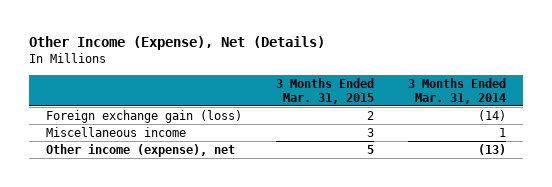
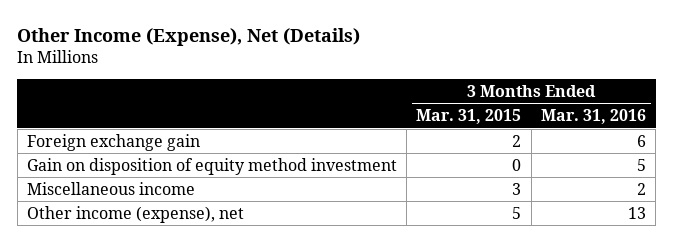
[407,77,506,104] 3 Months Ended Mar. 31, 2014 -> none
none -> [540,109,646,125] Mar. 31, 2016
[45,109,242,123] Foreign exchange gain (loss) -> [27,133,201,151] Foreign exchange gain
none -> [27,157,398,175] Gain on disposition of equity method investment

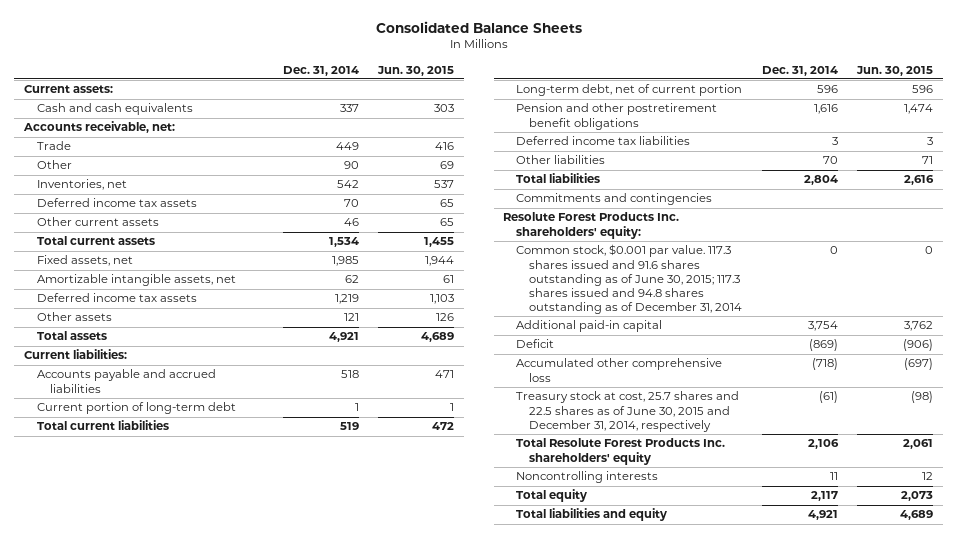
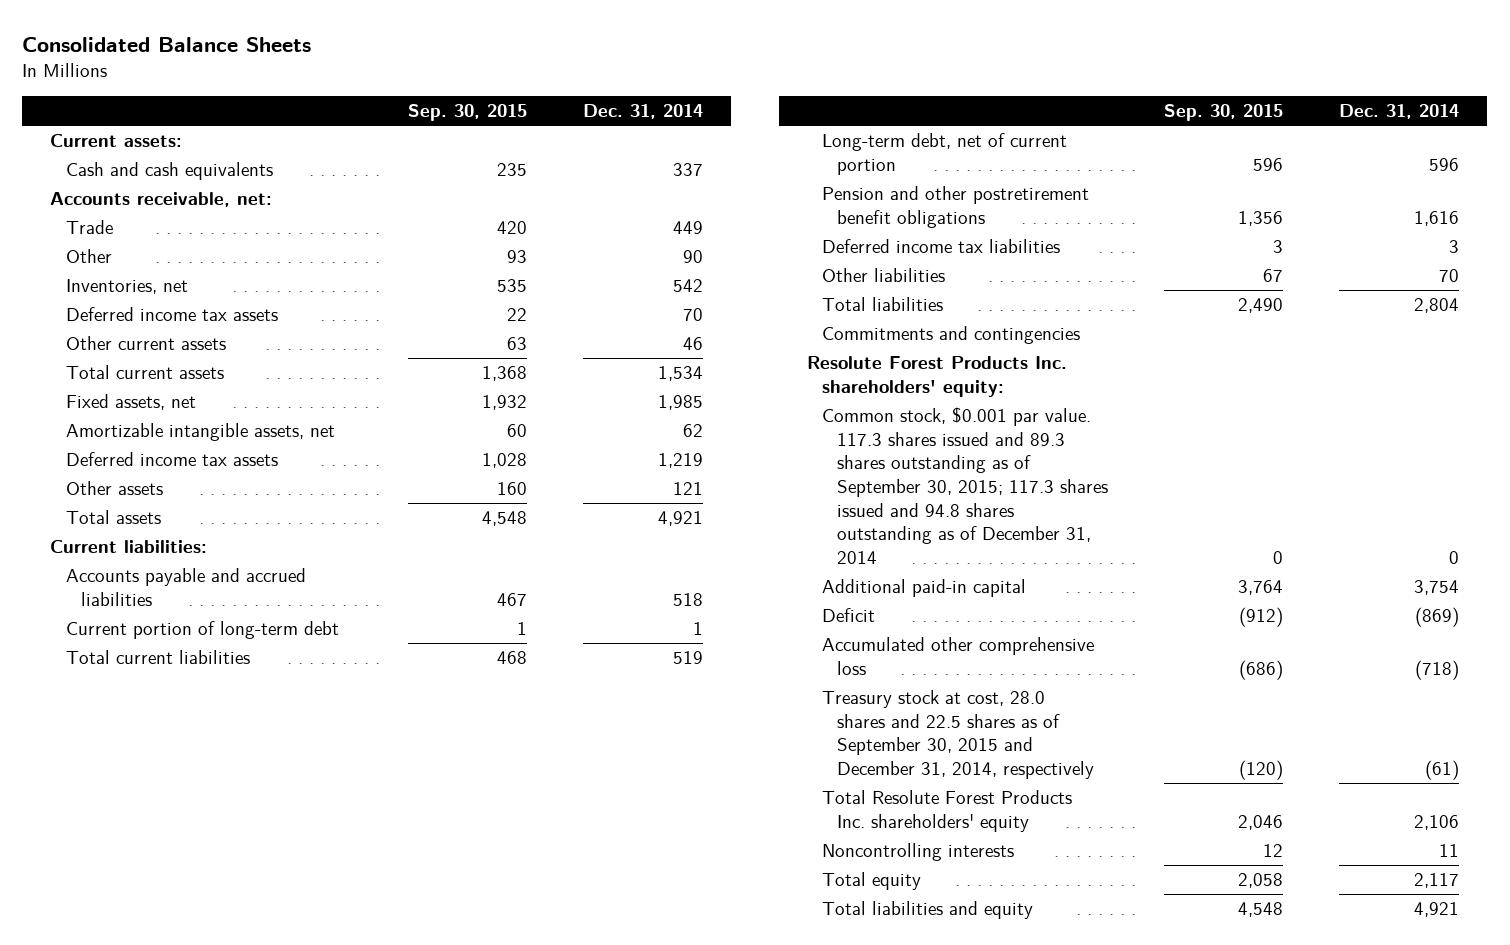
[377,65,455,76] Jun. 30, 2015 -> none
none -> [407,104,527,122] Sep. 30, 2015
[516,244,742,315] Common stock, $0.001 par value. 117.3 shares issued and 91.6 shares outstanding as of June 30, 2015; 117.3 shares issued and 94.8 shares outstanding as of December 31, 2014 -> [821,407,1109,565] Common stock, $0.001 par value. 117.3 shares issued and 89.3 shares outstanding as of September 30, 2015; 117.3 shares issued and 94.8 shares outstanding as of December 31, 2014
[516,391,740,432] Treasury stock at cost, 25.7 shares and 22.5 shares as of June 30, 2015 and December 31, 2014, respectively -> [821,690,1095,780] Treasury stock at cost, 28.0 shares and 22.5 shares as of September 30, 2015 and December 31, 2014, respectively

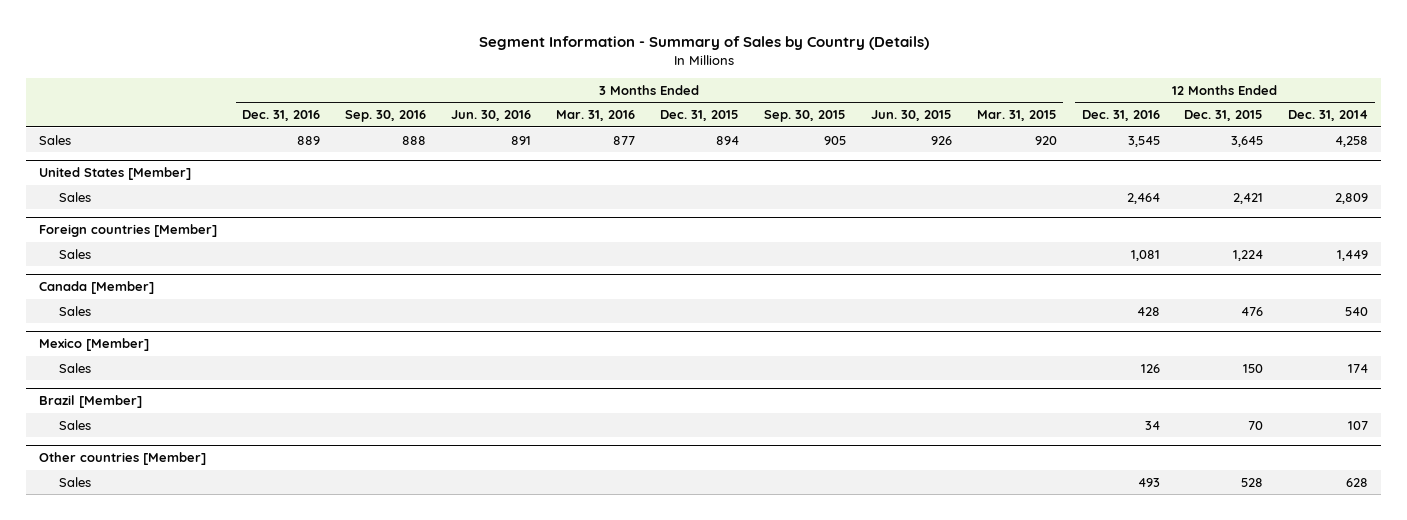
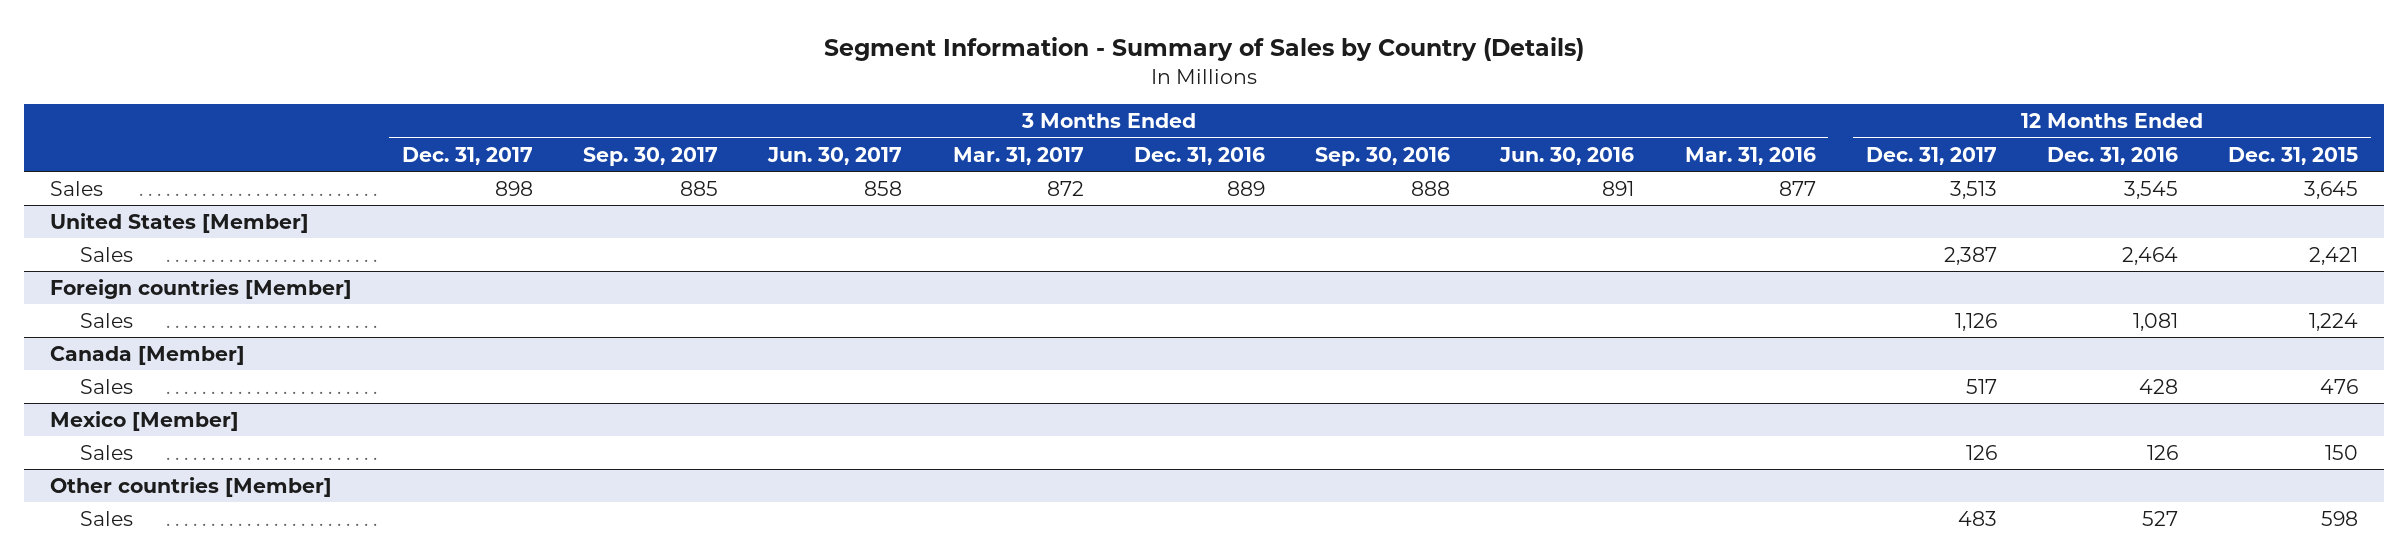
[659,110,739,122] Dec. 31, 2015 -> none
[763,110,846,123] Sep. 30, 2015 -> none
[870,110,952,122] Jun. 30, 2015 -> none
[976,110,1057,122] Mar. 31, 2015 -> none
[1288,110,1369,122] Dec. 31, 2014 -> none
none -> [401,146,533,165] Dec. 31, 2017
none -> [583,146,719,166] Sep. 30, 2017
none -> [767,146,903,165] Jun. 30, 2017
none -> [952,146,1084,165] Mar. 31, 2017
none -> [1865,146,1997,165] Dec. 31, 2017
[38,395,142,409] Brazil [Member] -> none
[59,419,92,430] Sales -> none
[1137,477,1160,487] 493 -> [2142,510,2179,526] 527
[1241,477,1264,487] 528 -> [2321,510,2359,526] 598

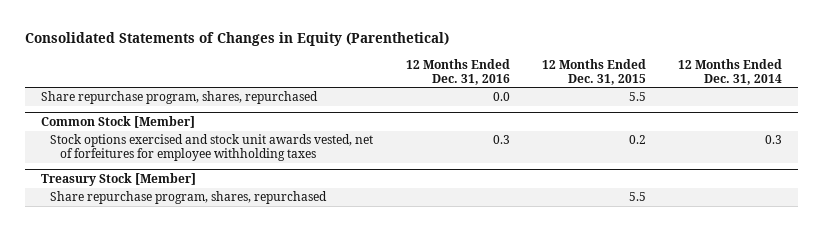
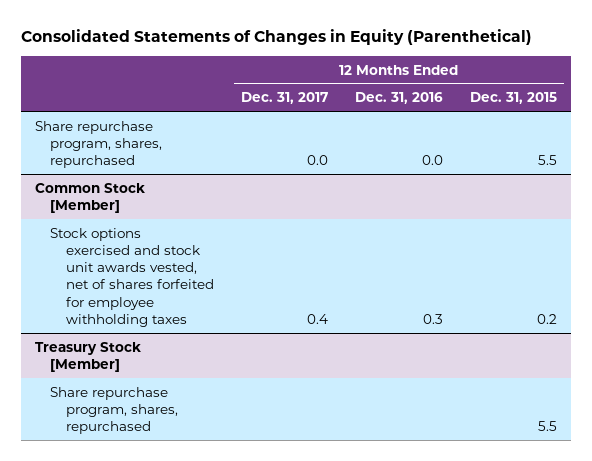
[678,58,783,85] 12 Months Ended Dec. 31, 2014 -> none
none -> [241,92,329,105] Dec. 31, 2017
[50,134,374,162] Stock options exercised and stock unit awards vested, net of forfeitures for employee withholding taxes -> [50,227,215,327] Stock options exercised and stock unit awards vested, net of shares forfeited for employee withholding taxes

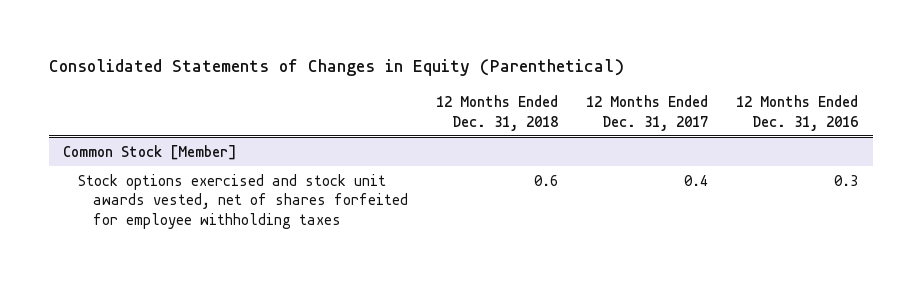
[470,92,558,105] Dec. 31, 2015 -> none
none -> [436,94,559,131] 12 Months Ended Dec. 31, 2018
[34,120,163,169] Share repurchase program, shares, repurchased -> none
[34,341,141,372] Treasury Stock [Member] -> none
[50,386,179,435] Share repurchase program, shares, repurchased -> none

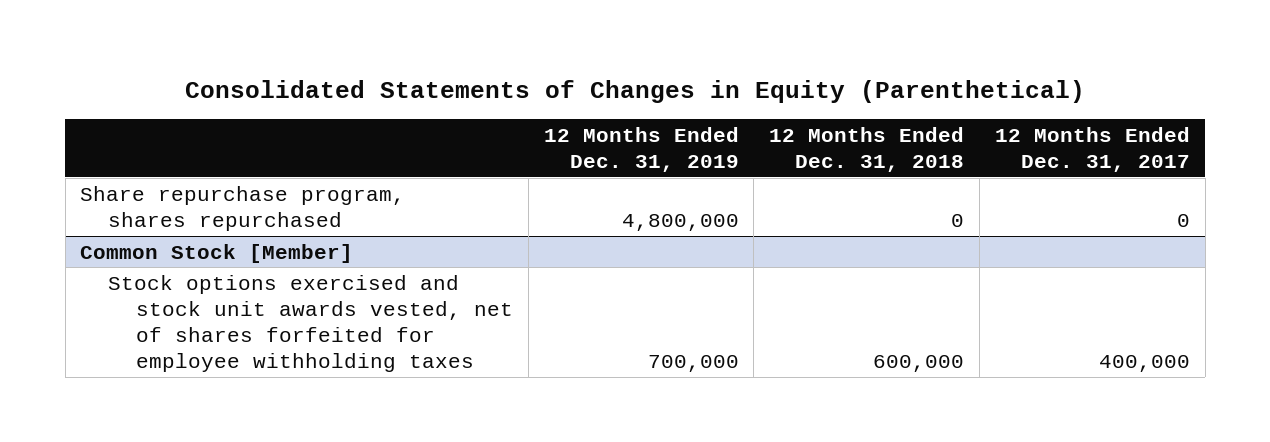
[736,94,859,131] 12 Months Ended Dec. 31, 2016 -> none
none -> [543,127,739,173] 12 Months Ended Dec. 31, 2019
none -> [80,185,406,231] Share repurchase program, shares repurchased
[534,174,559,186] 0.6 -> [873,355,965,373] 600,000
[684,174,709,186] 0.4 -> [1098,355,1190,373] 400,000

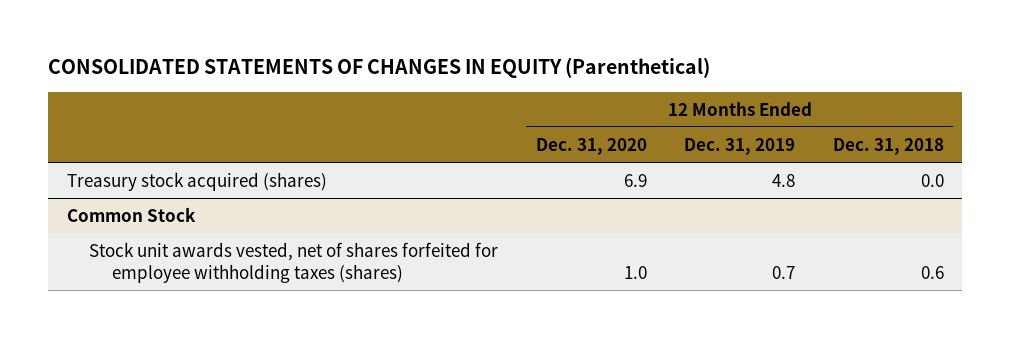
[185,80,1086,104] Consolidated Statements of Changes in Equity (Parenthetical) -> [47,57,710,79] CONSOLIDATED STATEMENTS OF CHANGES IN EQUITY (Parenthetical)
[994,127,1190,173] 12 Months Ended Dec. 31, 2017 -> none
none -> [535,137,647,155] Dec. 31, 2020
[80,185,406,231] Share repurchase program, shares repurchased -> none
none -> [66,171,327,191] Treasury stock acquired (shares)
[80,243,354,263] Common Stock [Member] -> [66,206,196,222] Common Stock
[108,274,514,373] Stock options exercised and stock unit awards vested, net of shares forfeited for employee withholding taxes -> [89,241,499,283] Stock unit awards vested, net of shares forfeited for employee withholding taxes (shares)
[647,355,739,373] 700,000 -> [772,265,796,279] 0.7
[873,355,965,373] 600,000 -> [920,265,944,279] 0.6

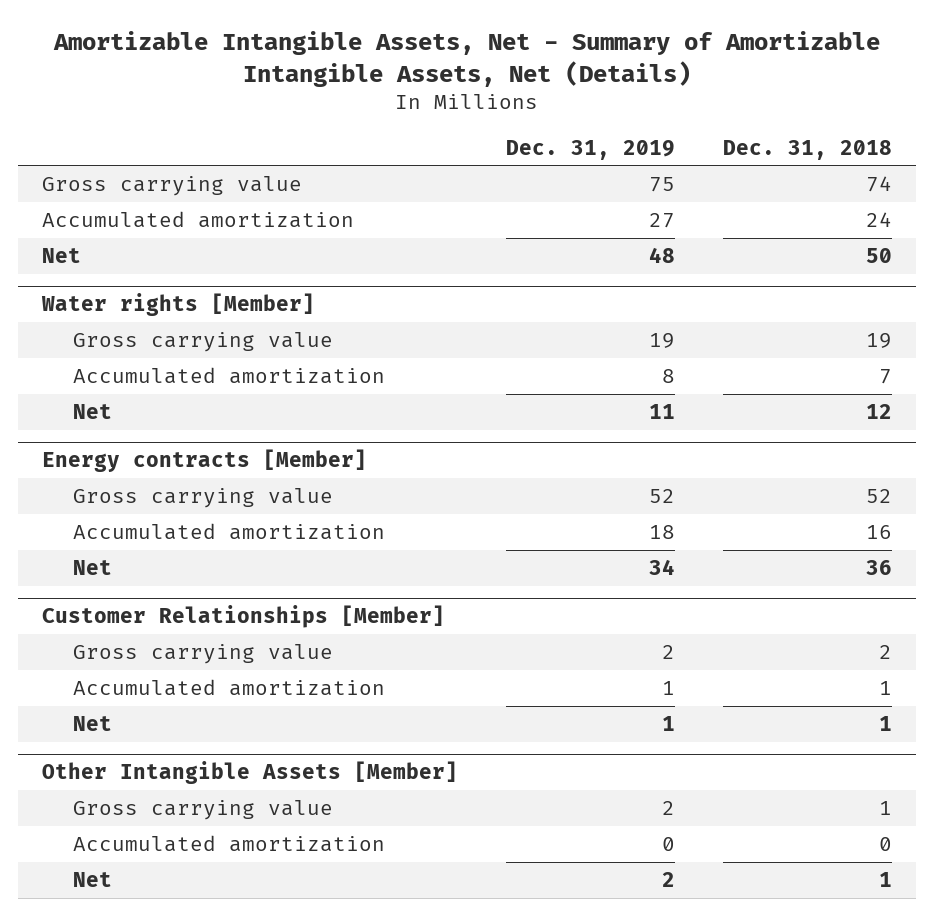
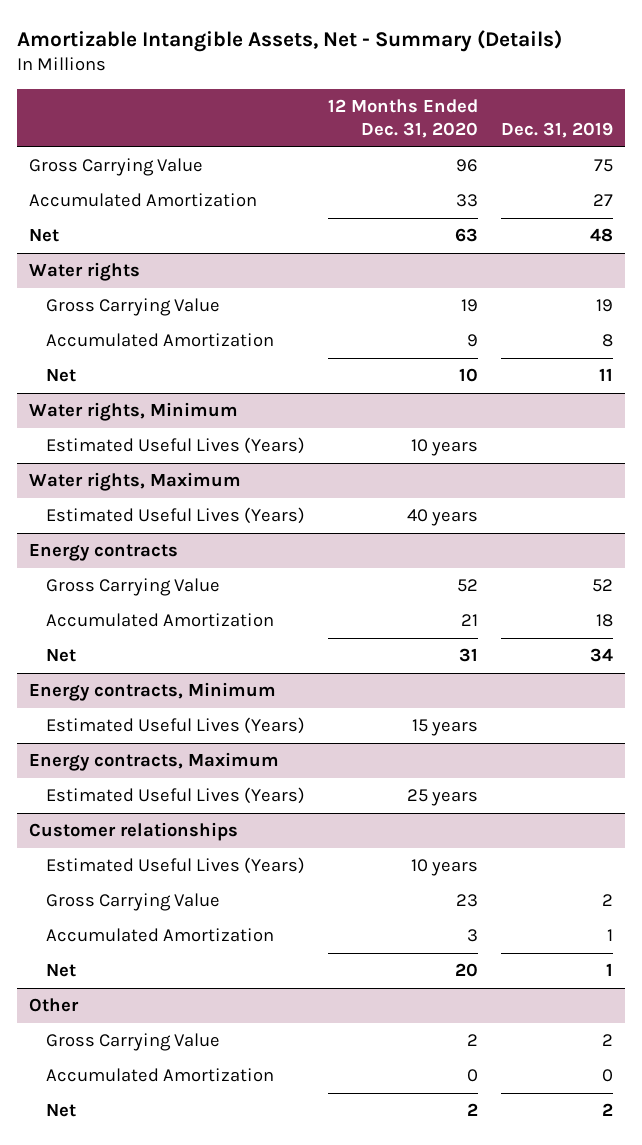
[53,30,881,87] Amortizable Intangible Assets, Net - Summary of Amortizable Intangible Assets, Net (Details) -> [17,29,563,52] Amortizable Intangible Assets, Net - Summary (Details)
[723,139,893,160] Dec. 31, 2018 -> none
none -> [327,99,478,138] 12 Months Ended Dec. 31, 2020
[41,176,302,197] Gross carrying value -> [28,158,203,177] Gross Carrying Value
[41,211,354,229] Accumulated amortization -> [28,193,257,208] Accumulated Amortization
[40,293,315,317] Water rights [Member] -> [28,262,140,282] Water rights
[72,332,333,353] Gross carrying value -> [45,298,220,317] Gross Carrying Value
[72,367,385,385] Accumulated amortization -> [45,333,274,348] Accumulated Amortization
none -> [28,402,238,422] Water rights, Minimum
none -> [45,437,305,455] Estimated Useful Lives (Years)
none -> [28,472,241,492] Water rights, Maximum
none -> [45,507,305,525] Estimated Useful Lives (Years)
[41,449,367,473] Energy contracts [Member] -> [28,544,178,562] Energy contracts
[72,488,333,509] Gross carrying value -> [45,578,220,597] Gross Carrying Value
[72,523,385,541] Accumulated amortization -> [45,613,274,628] Accumulated Amortization
none -> [28,682,276,702] Energy contracts, Minimum
none -> [45,717,305,735] Estimated Useful Lives (Years)
none -> [28,752,279,772] Energy contracts, Maximum
none -> [45,787,305,805] Estimated Useful Lives (Years)
[41,605,445,629] Customer Relationships [Member] -> [28,822,238,842] Customer relationships
none -> [45,857,305,875] Estimated Useful Lives (Years)
[72,644,333,665] Gross carrying value -> [45,893,220,912] Gross Carrying Value
[72,679,385,697] Accumulated amortization -> [45,928,274,943] Accumulated Amortization
[41,761,458,785] Other Intangible Assets [Member] -> [28,998,79,1013] Other
[72,800,333,821] Gross carrying value -> [45,1033,220,1052] Gross Carrying Value
[72,835,385,853] Accumulated amortization -> [45,1068,274,1083] Accumulated Amortization

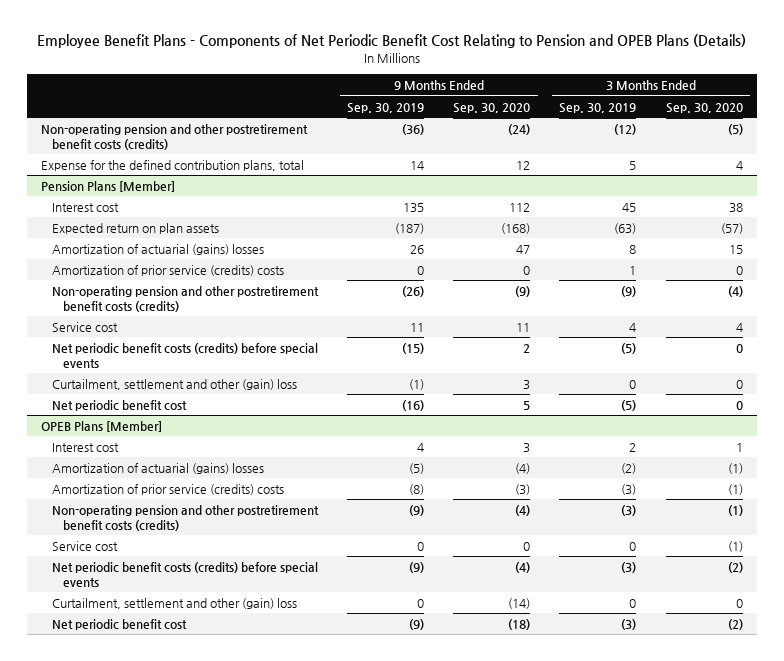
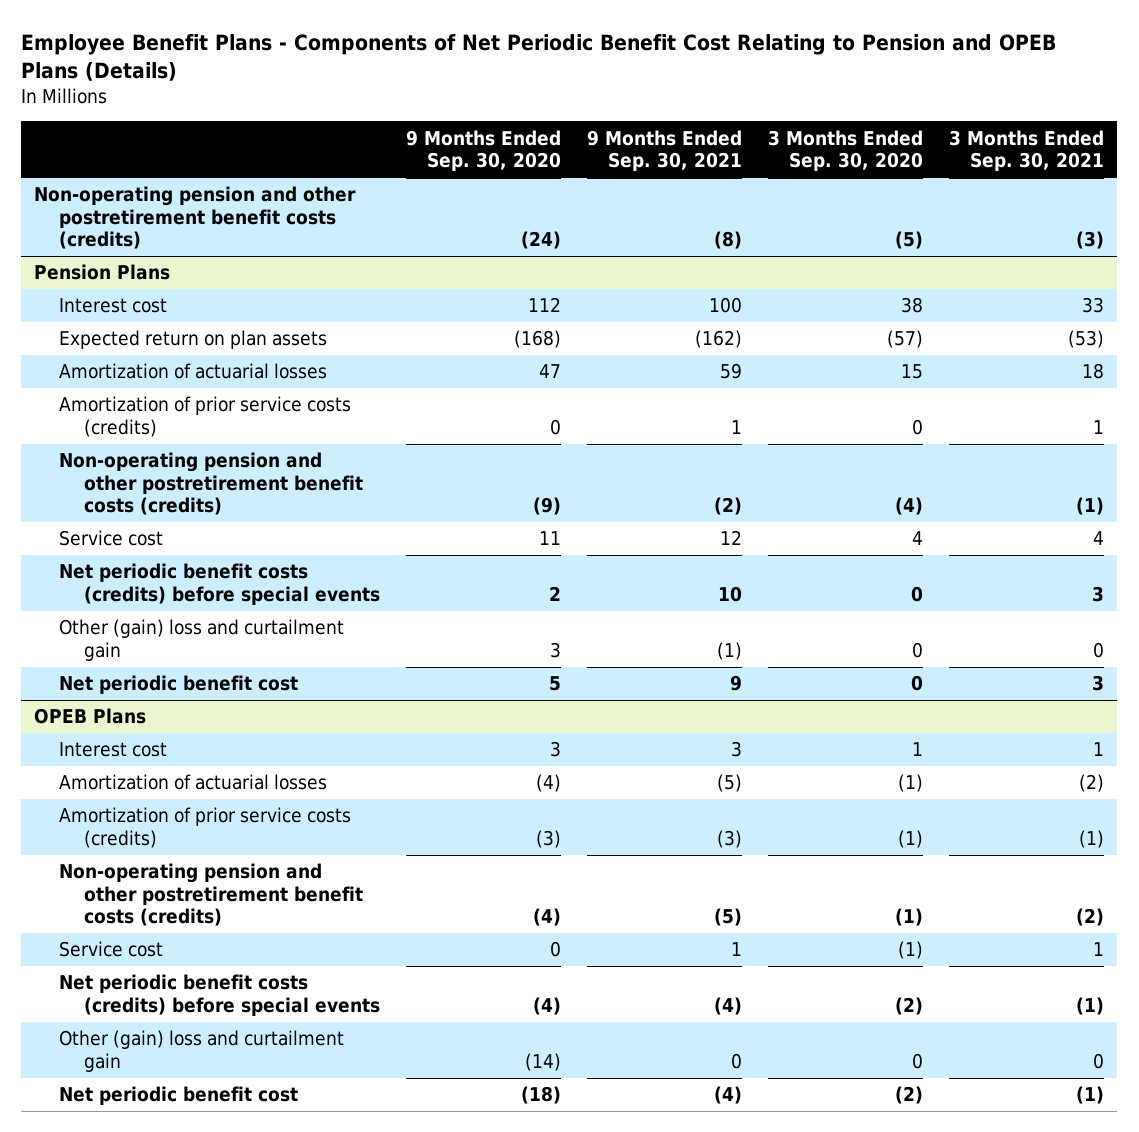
[347,102,425,113] Sep. 30, 2019 -> none
[559,102,637,113] Sep. 30, 2019 -> none
none -> [587,129,743,172] 9 Months Ended Sep. 30, 2021
none -> [949,129,1105,172] 3 Months Ended Sep. 30, 2021
[41,160,305,172] Expense for the defined contribution plans, total -> none
[41,181,176,193] Pension Plans [Member] -> [34,264,171,281] Pension Plans
[52,244,265,256] Amortization of actuarial (gains) losses -> [59,363,328,380] Amortization of actuarial losses
[52,265,285,277] Amortization of prior service (credits) costs -> [59,396,352,437] Amortization of prior service costs (credits)
[52,379,298,391] Curtailment, settlement and other (gain) loss -> [59,619,345,661] Other (gain) loss and curtailment gain
[41,421,163,433] OPEB Plans [Member] -> [34,708,147,725] OPEB Plans
[52,463,265,475] Amortization of actuarial (gains) losses -> [59,774,328,791] Amortization of actuarial losses
[52,484,285,496] Amortization of prior service (credits) costs -> [59,807,352,848] Amortization of prior service costs (credits)
[52,598,298,610] Curtailment, settlement and other (gain) loss -> [59,1030,345,1072] Other (gain) loss and curtailment gain

